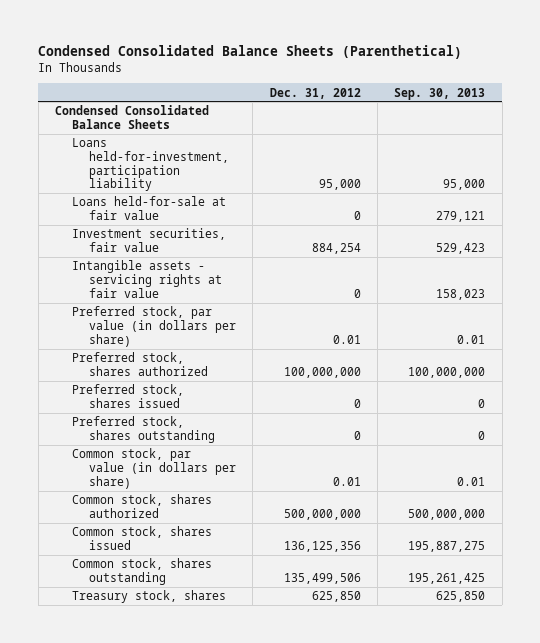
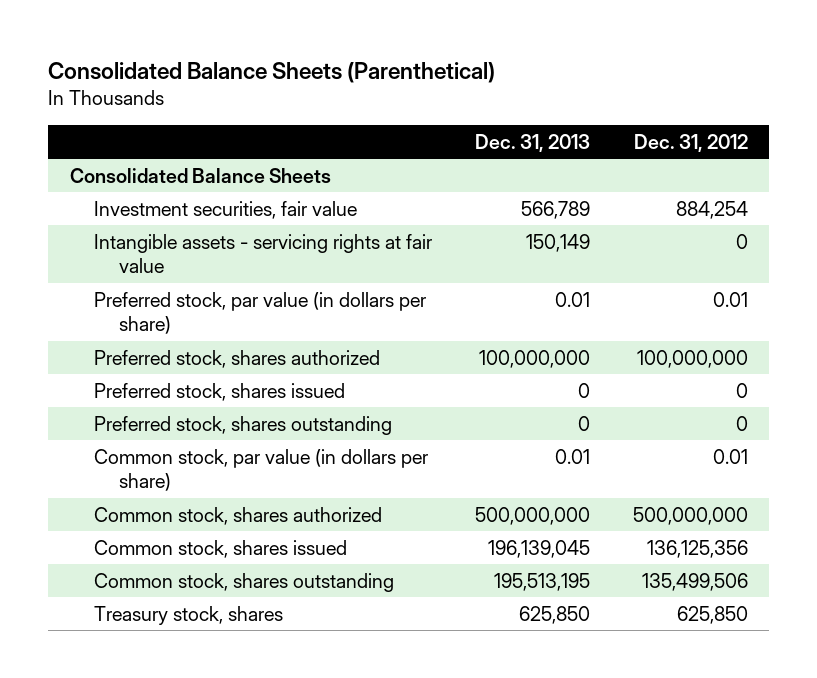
[38,45,463,60] Condensed Consolidated Balance Sheets (Parenthetical) -> [48,61,496,83] Consolidated Balance Sheets (Parenthetical)
[394,87,486,100] Sep. 30, 2013 -> none
none -> [475,133,591,152] Dec. 31, 2013
[72,138,229,192] Loans held-for-investment, participation liability -> none
[72,196,227,220] Loans held-for-sale at fair value -> none
[55,105,210,129] Condensed Consolidated Balance Sheets -> [69,167,331,183] Consolidated Balance Sheets

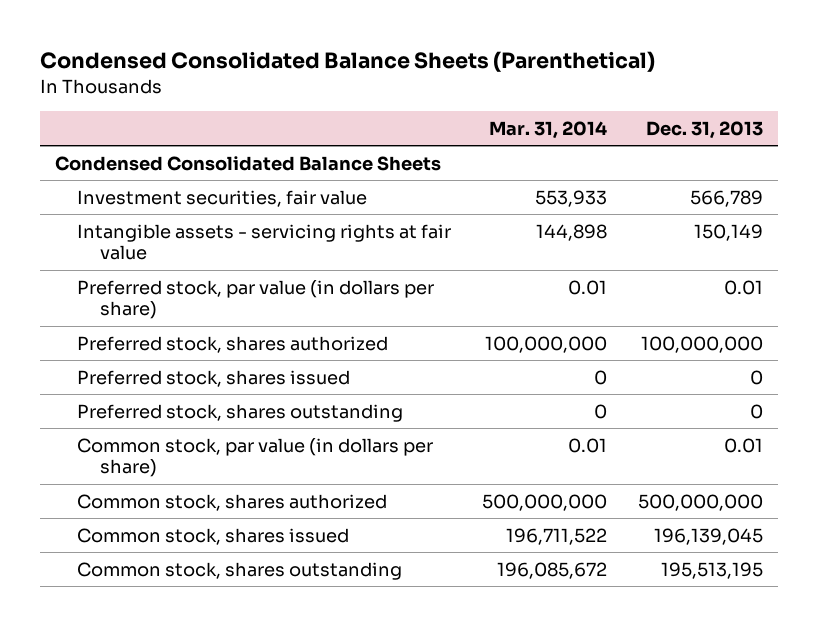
[48,61,496,83] Consolidated Balance Sheets (Parenthetical) -> [39,51,655,73] Condensed Consolidated Balance Sheets (Parenthetical)
[633,133,748,152] Dec. 31, 2012 -> none
none -> [489,120,608,139] Mar. 31, 2014
[69,167,331,183] Consolidated Balance Sheets -> [55,155,442,171] Condensed Consolidated Balance Sheets
[94,605,284,625] Treasury stock, shares -> none

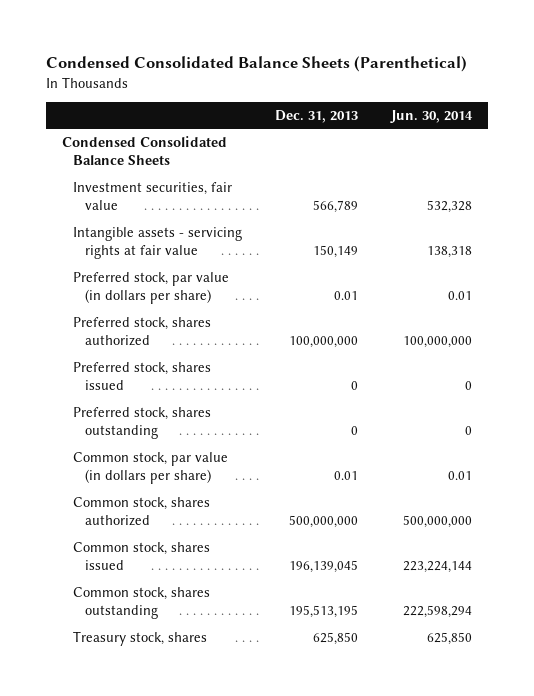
[489,120,608,139] Mar. 31, 2014 -> none
none -> [389,109,473,123] Jun. 30, 2014
none -> [73,630,208,646] Treasury stock, shares

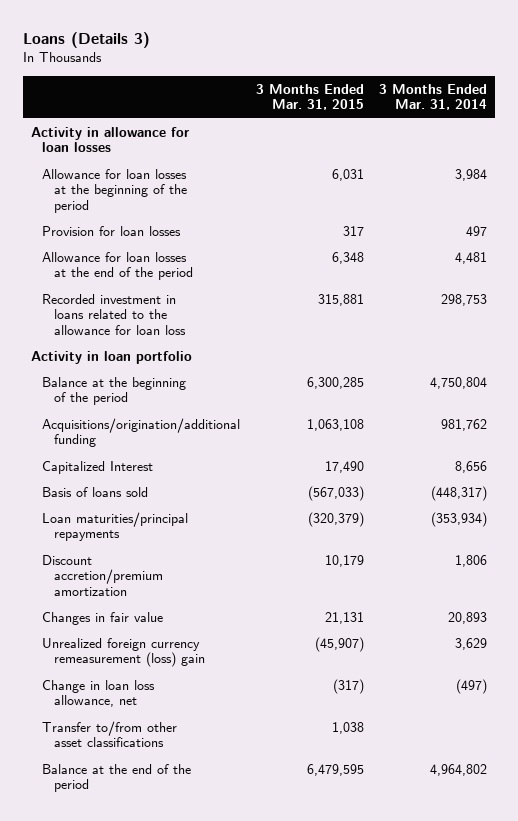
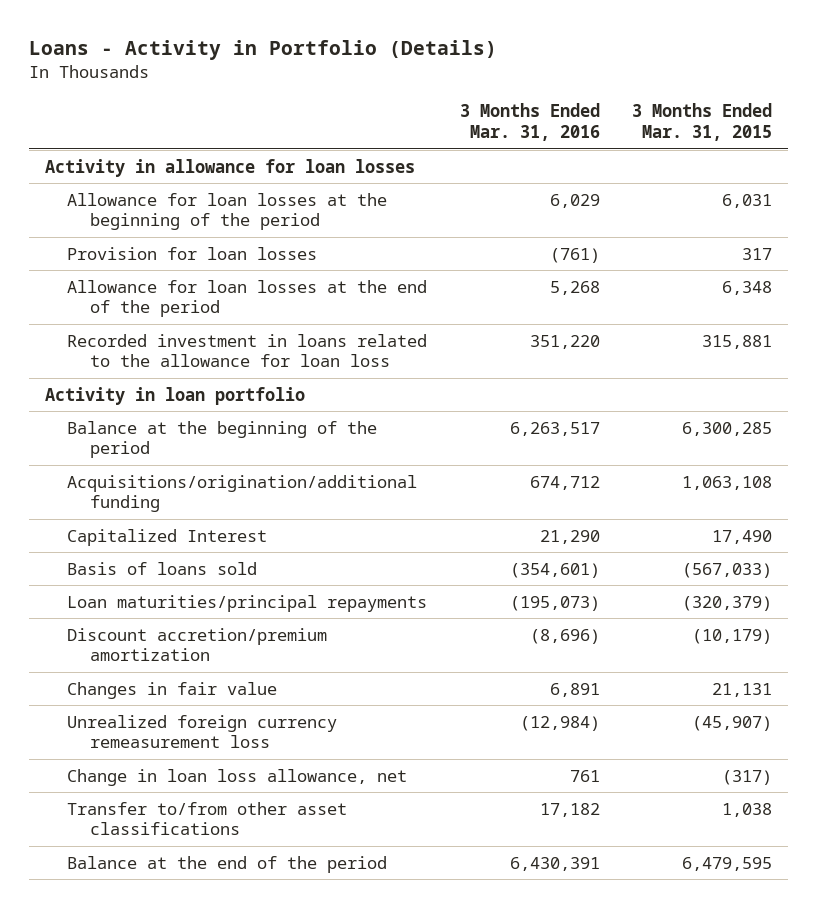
[23,32,151,49] Loans (Details 3) -> [29,40,498,61] Loans - Activity in Portfolio (Details)
[379,83,488,111] 3 Months Ended Mar. 31, 2014 -> none
none -> [459,103,600,141] 3 Months Ended Mar. 31, 2016
[324,554,364,567] 10,179 -> [691,628,772,644] (10,179)
[42,637,205,668] Unrealized foreign currency remeasurement (loss) gain -> [67,714,338,749] Unrealized foreign currency remeasurement loss

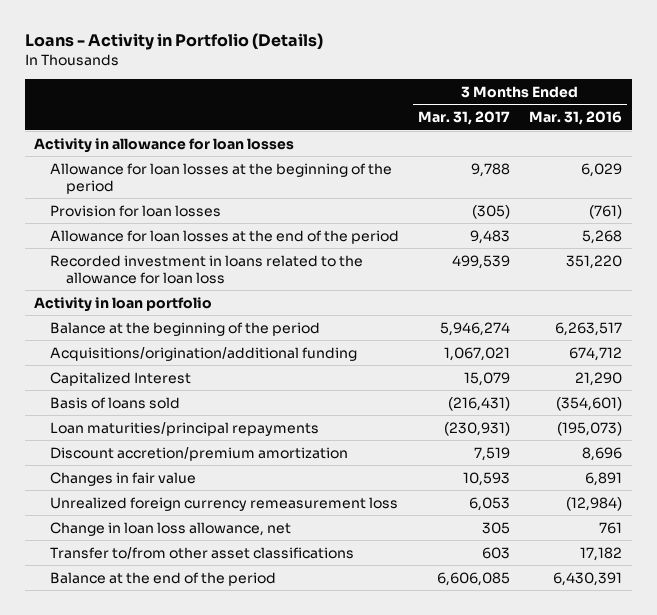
[631,103,772,141] 3 Months Ended Mar. 31, 2015 -> none
none -> [418,111,511,126] Mar. 31, 2017
[529,628,600,644] (8,696) -> [582,446,623,461] 8,696

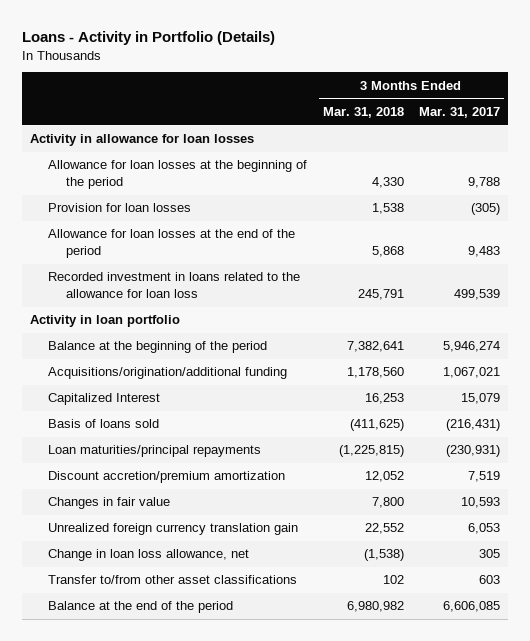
[529,111,623,126] Mar. 31, 2016 -> none
none -> [322,106,404,118] Mar. 31, 2018
[49,496,398,511] Unrealized foreign currency remeasurement loss -> [48,523,299,536] Unrealized foreign currency translation gain

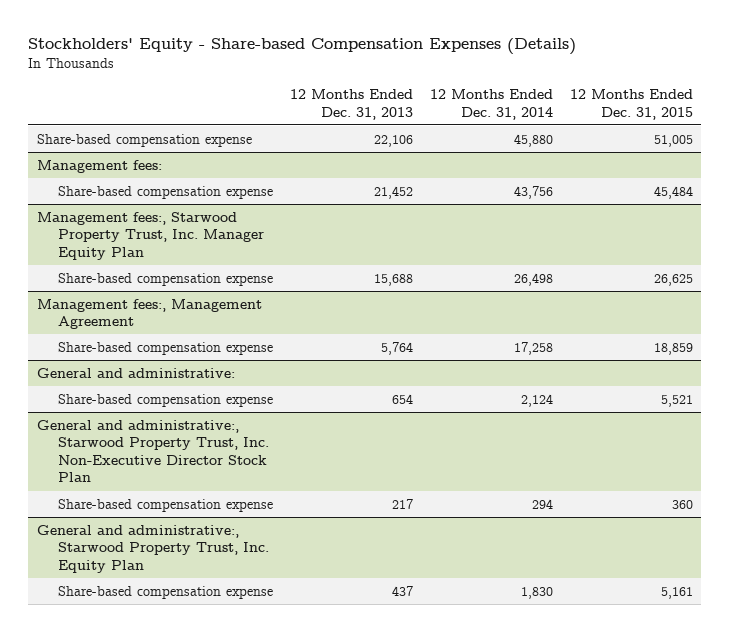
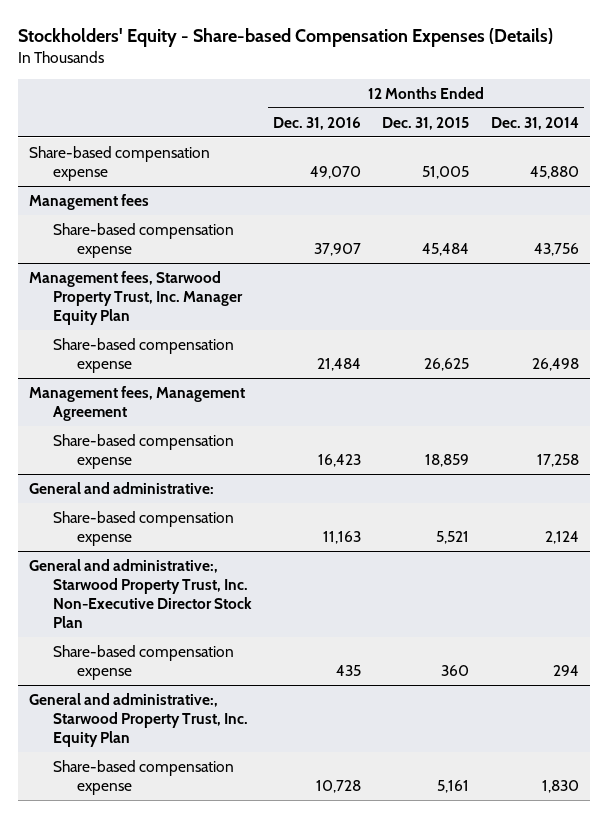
[289,88,413,120] 12 Months Ended Dec. 31, 2013 -> none
none -> [273,116,362,130] Dec. 31, 2016
[36,159,162,173] Management fees: -> [28,193,149,210] Management fees
[36,211,264,260] Management fees:, Starwood Property Trust, Inc. Manager Equity Plan -> [28,270,243,326] Management fees, Starwood Property Trust, Inc. Manager Equity Plan
[36,298,262,330] Management fees:, Management Agreement -> [28,385,245,422] Management fees, Management Agreement

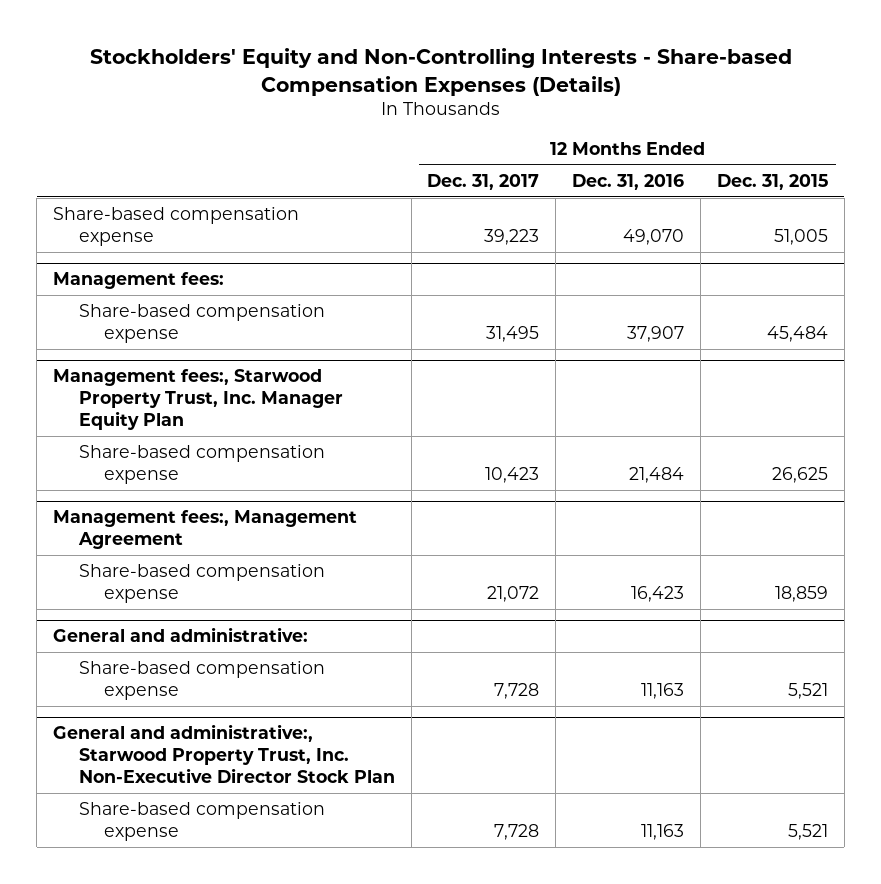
[17,28,553,48] Stockholders' Equity - Share-based Compensation Expenses (Details) -> [89,48,792,96] Stockholders' Equity and Non-Controlling Interests - Share-based Compensation Expenses (Details)
[490,116,579,130] Dec. 31, 2014 -> none
none -> [427,173,540,190] Dec. 31, 2017
[28,193,149,210] Management fees -> [53,272,225,290] Management fees:
[28,270,243,326] Management fees, Starwood Property Trust, Inc. Manager Equity Plan -> [53,369,343,431] Management fees:, Starwood Property Trust, Inc. Manager Equity Plan
[28,385,245,422] Management fees, Management Agreement -> [53,510,358,550] Management fees:, Management Agreement
[28,692,248,748] General and administrative:, Starwood Property Trust, Inc. Equity Plan -> none
[52,759,234,796] Share-based compensation expense -> none
[336,665,362,677] 435 -> [641,824,685,841] 11,163
[441,665,470,677] 360 -> [788,824,829,841] 5,521

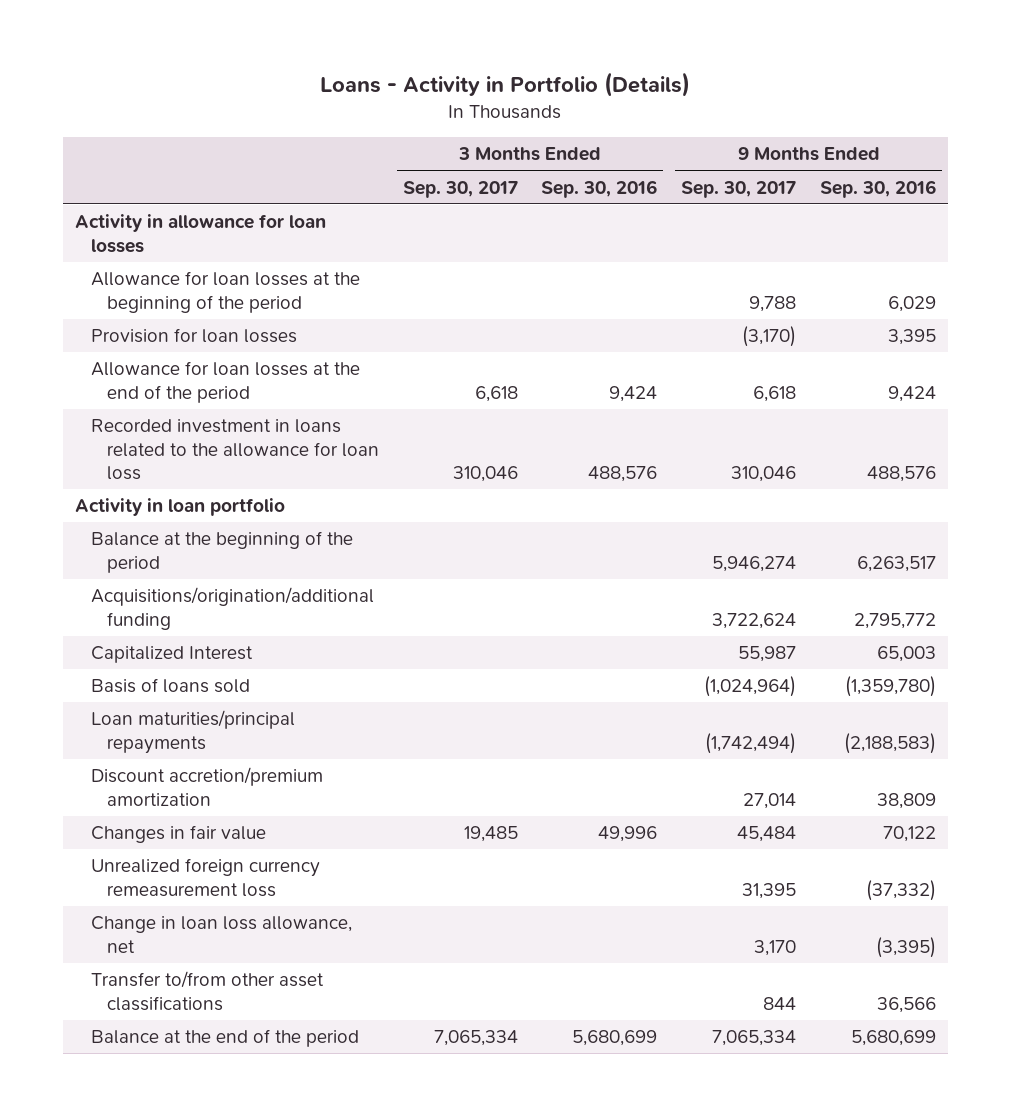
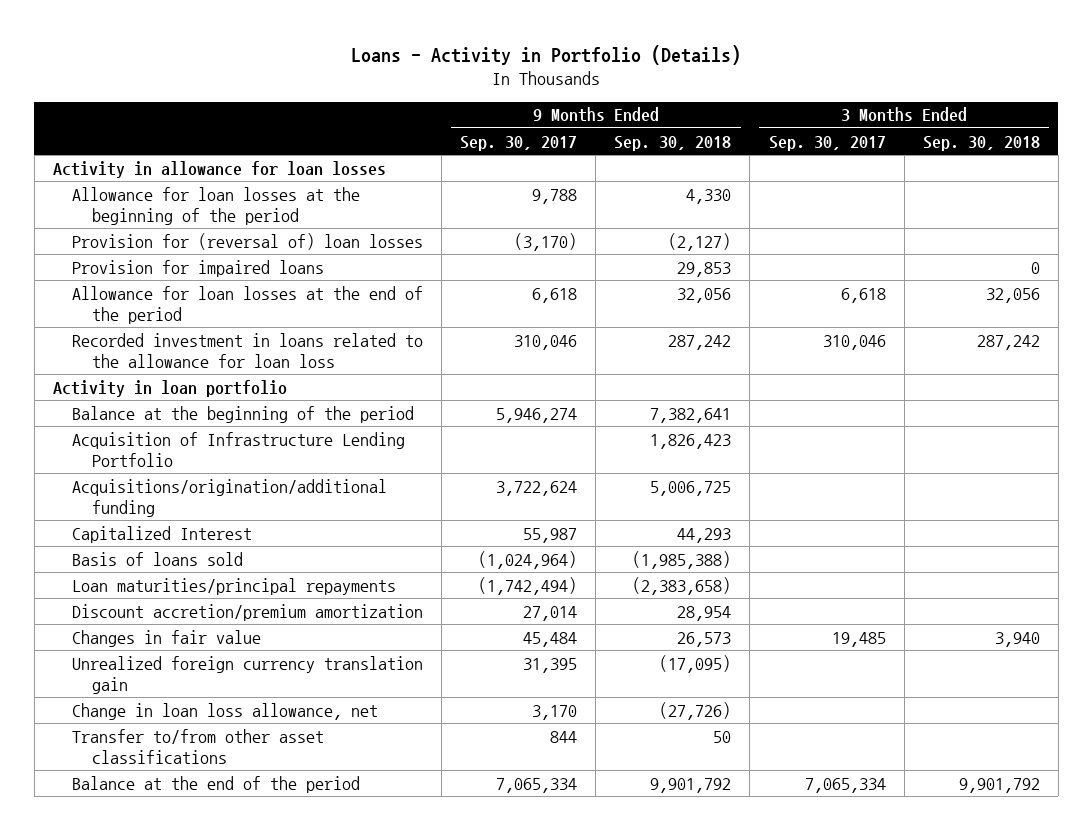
[541,179,658,198] Sep. 30, 2016 -> none
[820,179,937,198] Sep. 30, 2016 -> none
none -> [614,135,732,151] Sep. 30, 2018
none -> [922,135,1040,151] Sep. 30, 2018
[90,328,297,344] Provision for loan losses -> [72,232,424,250] Provision for (reversal of) loan losses
none -> [72,259,325,277] Provision for impaired loans
none -> [72,431,406,467] Acquisition of Infrastructure Lending Portfolio
[90,858,320,897] Unrealized foreign currency remeasurement loss -> [72,655,424,694] Unrealized foreign currency translation gain

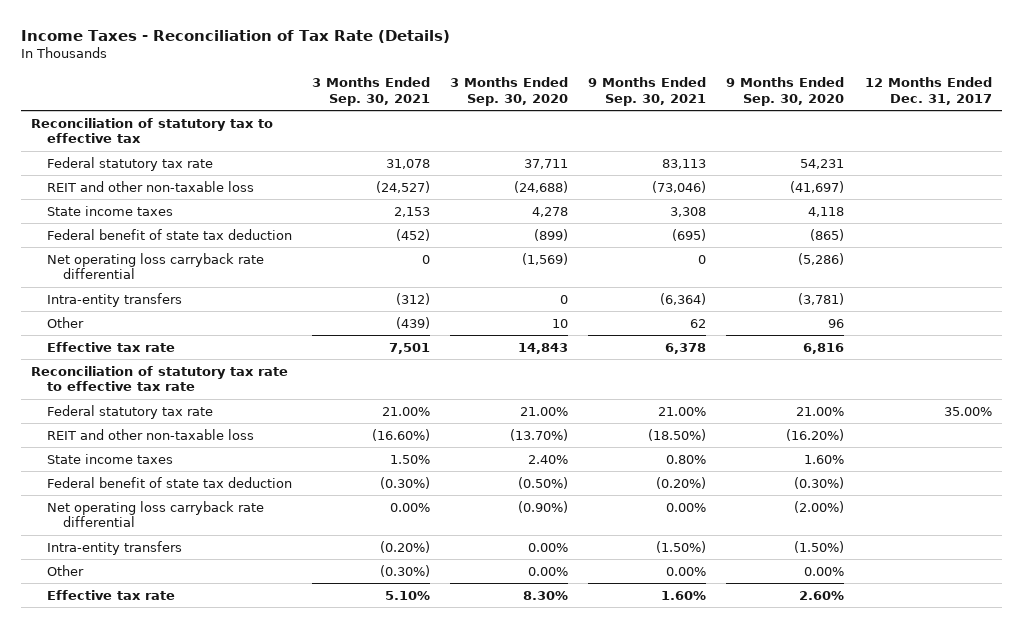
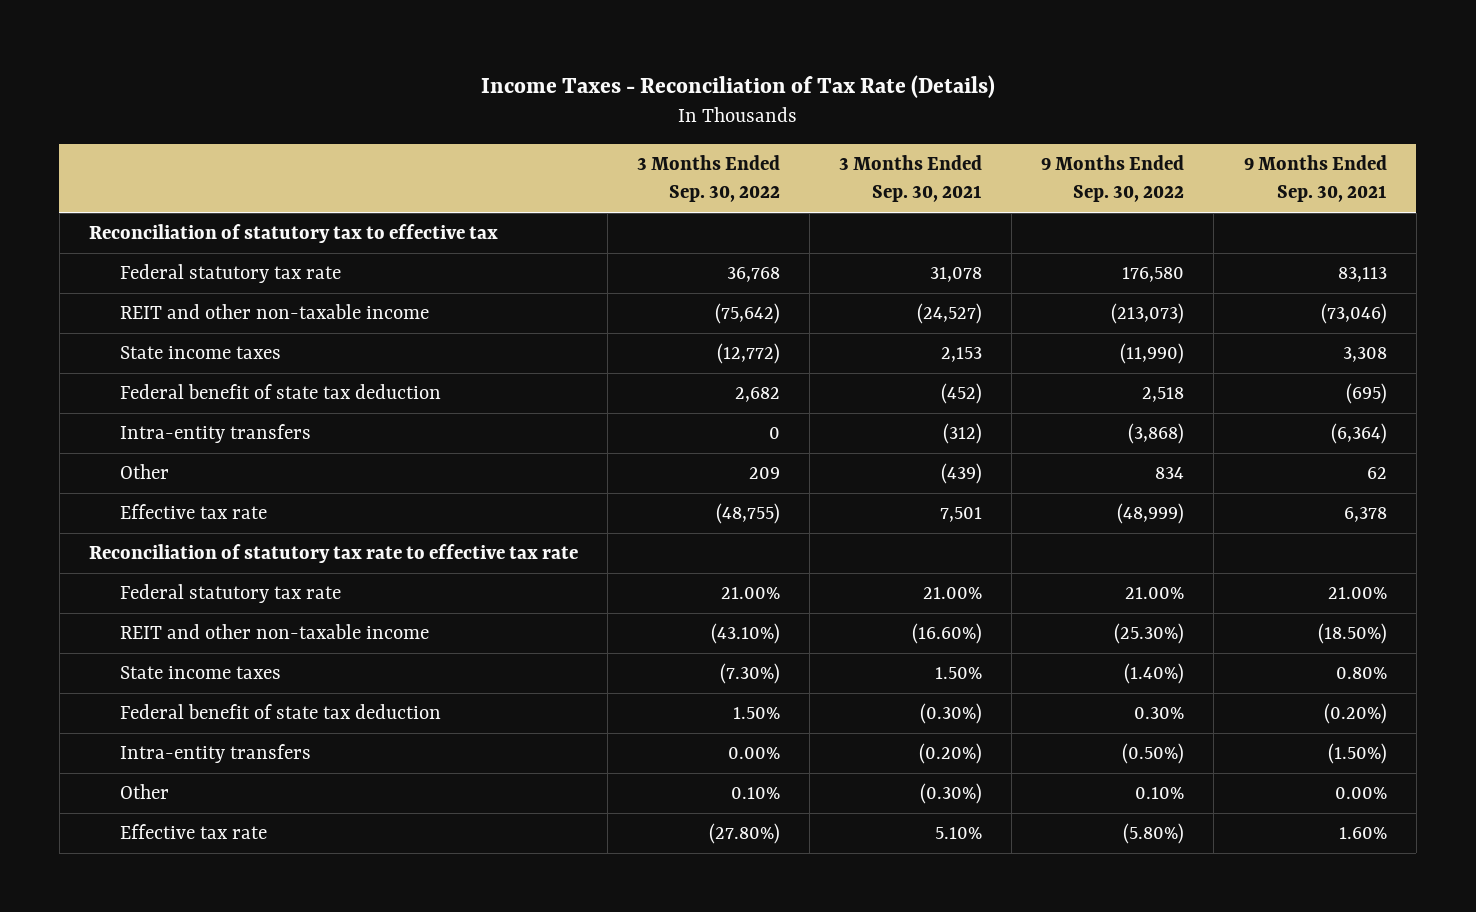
[450,77,569,106] 3 Months Ended Sep. 30, 2020 -> none
[726,77,845,106] 9 Months Ended Sep. 30, 2020 -> none
[864,77,992,105] 12 Months Ended Dec. 31, 2017 -> none
none -> [637,155,781,203] 3 Months Ended Sep. 30, 2022
none -> [1041,155,1185,203] 9 Months Ended Sep. 30, 2022
[46,180,254,192] REIT and other non-taxable loss -> [120,304,430,320] REIT and other non-taxable income
[46,252,264,280] Net operating loss carryback rate differential -> none
[46,428,254,440] REIT and other non-taxable loss -> [120,624,430,640] REIT and other non-taxable income
[46,500,264,528] Net operating loss carryback rate differential -> none

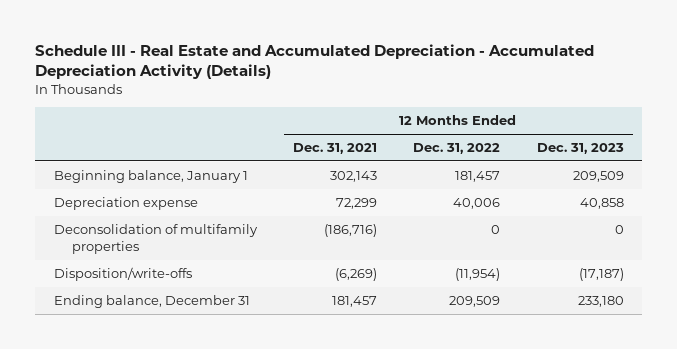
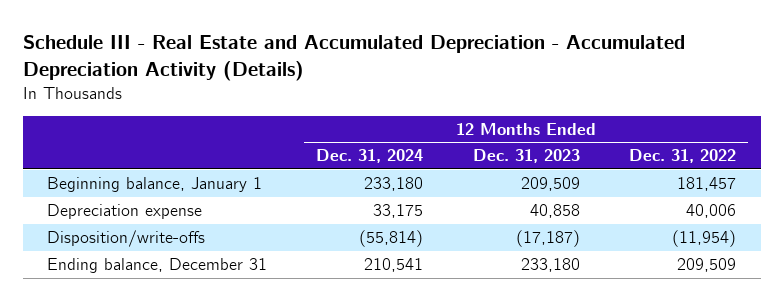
[292,143,377,155] Dec. 31, 2021 -> none
none -> [316,149,424,164] Dec. 31, 2024
[53,223,258,255] Deconsolidation of multifamily properties -> none

